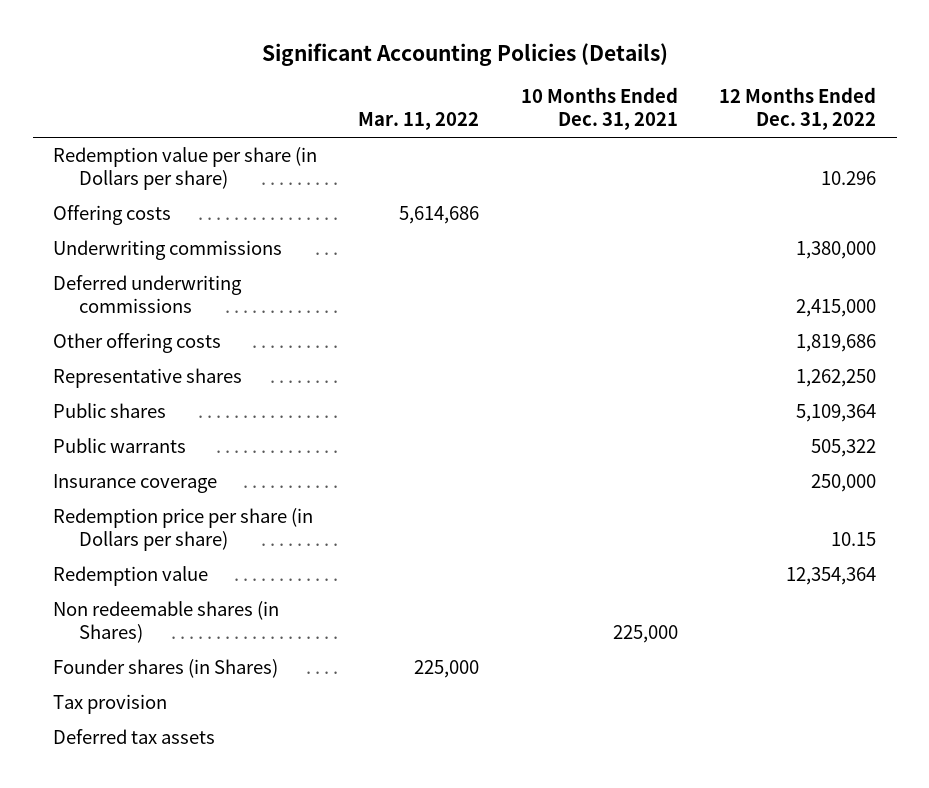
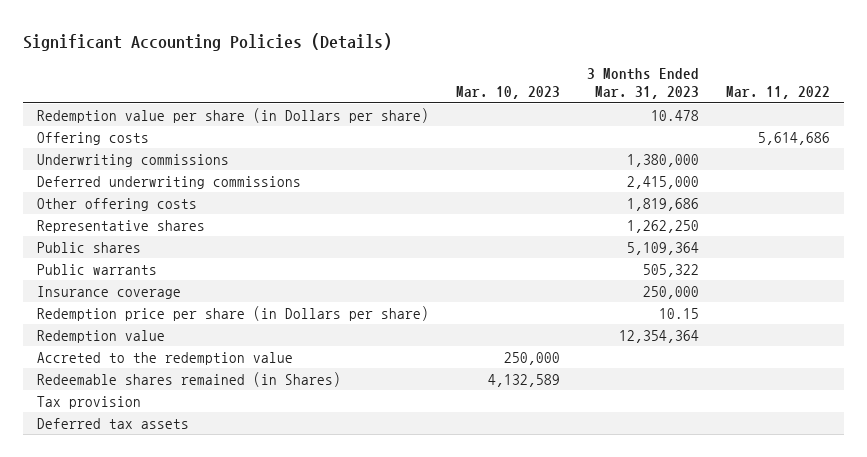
[520,87,678,131] 10 Months Ended Dec. 31, 2021 -> none
[719,87,877,131] 12 Months Ended Dec. 31, 2022 -> none
none -> [455,86,560,100] Mar. 10, 2023
none -> [586,68,699,100] 3 Months Ended Mar. 31, 2023
[53,659,279,679] Founder shares (in Shares) -> none
none -> [36,352,293,366] Accreted to the redemption value
[53,601,280,644] Non redeemable shares (in Shares) -> [36,372,341,388] Redeemable shares remained (in Shares)

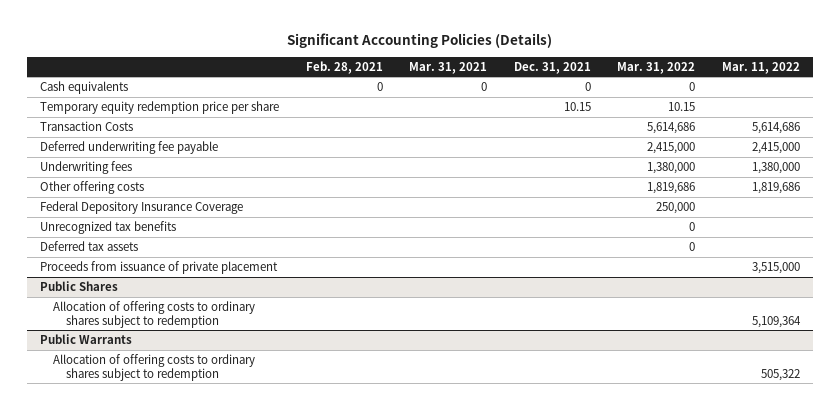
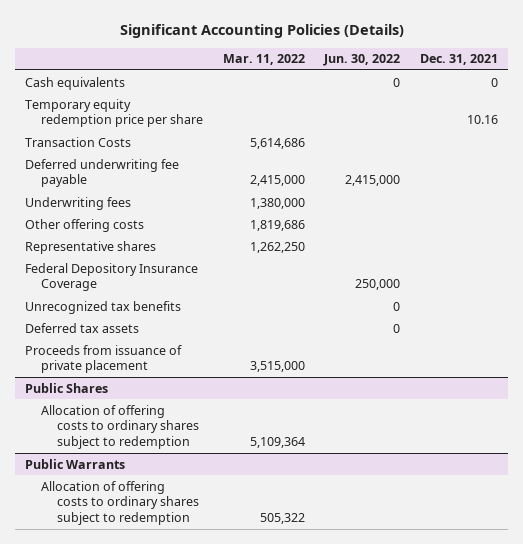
[305,60,383,74] Feb. 28, 2021 -> none
[409,61,488,74] Mar. 31, 2021 -> none
[617,61,696,74] Mar. 31, 2022 -> none
none -> [323,54,401,67] Jun. 30, 2022
[563,102,591,112] 10.15 -> [467,115,499,125] 10.16
none -> [25,240,157,254] Representative shares

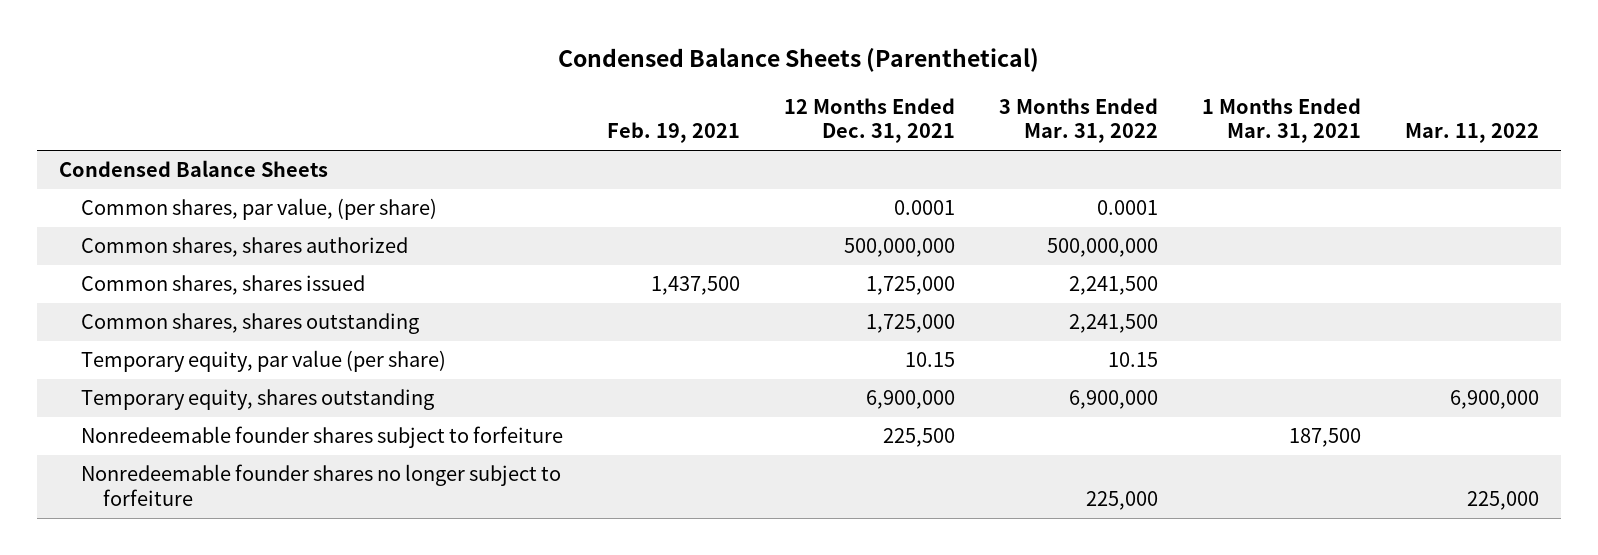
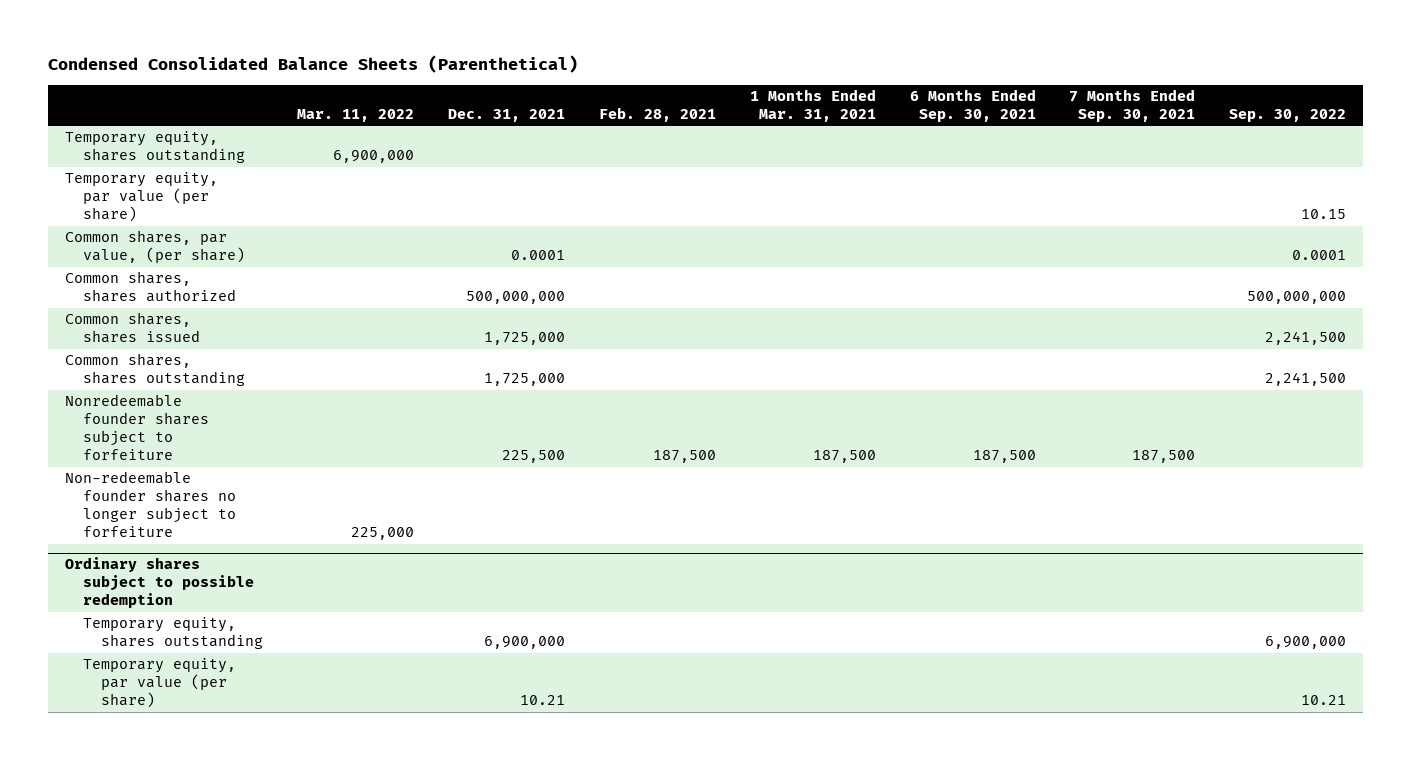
[557,48,1039,73] Condensed Balance Sheets (Parenthetical) -> [48,55,579,74] Condensed Consolidated Balance Sheets (Parenthetical)
[606,122,740,144] Feb. 19, 2021 -> none
[783,97,955,144] 12 Months Ended Dec. 31, 2021 -> none
[999,97,1159,144] 3 Months Ended Mar. 31, 2022 -> none
none -> [447,108,565,122] Dec. 31, 2021
none -> [598,106,716,122] Feb. 28, 2021
none -> [909,88,1036,122] 6 Months Ended Sep. 30, 2021
none -> [1069,88,1196,122] 7 Months Ended Sep. 30, 2021
none -> [1229,108,1347,122] Sep. 30, 2022
[58,160,328,178] Condensed Balance Sheets -> none
[80,389,434,411] Temporary equity, shares outstanding -> [65,131,245,164] Temporary equity, shares outstanding
[80,350,446,373] Temporary equity, par value (per share) -> [65,172,219,223] Temporary equity, par value (per share)
[80,464,561,507] Nonredeemable founder shares no longer subject to forfeiture -> [65,471,236,538] Non-redeemable founder shares no longer subject to forfeiture
none -> [65,557,254,609] Ordinary shares subject to possible redemption
none -> [82,617,263,650] Temporary equity, shares outstanding
none -> [82,658,236,709] Temporary equity, par value (per share)

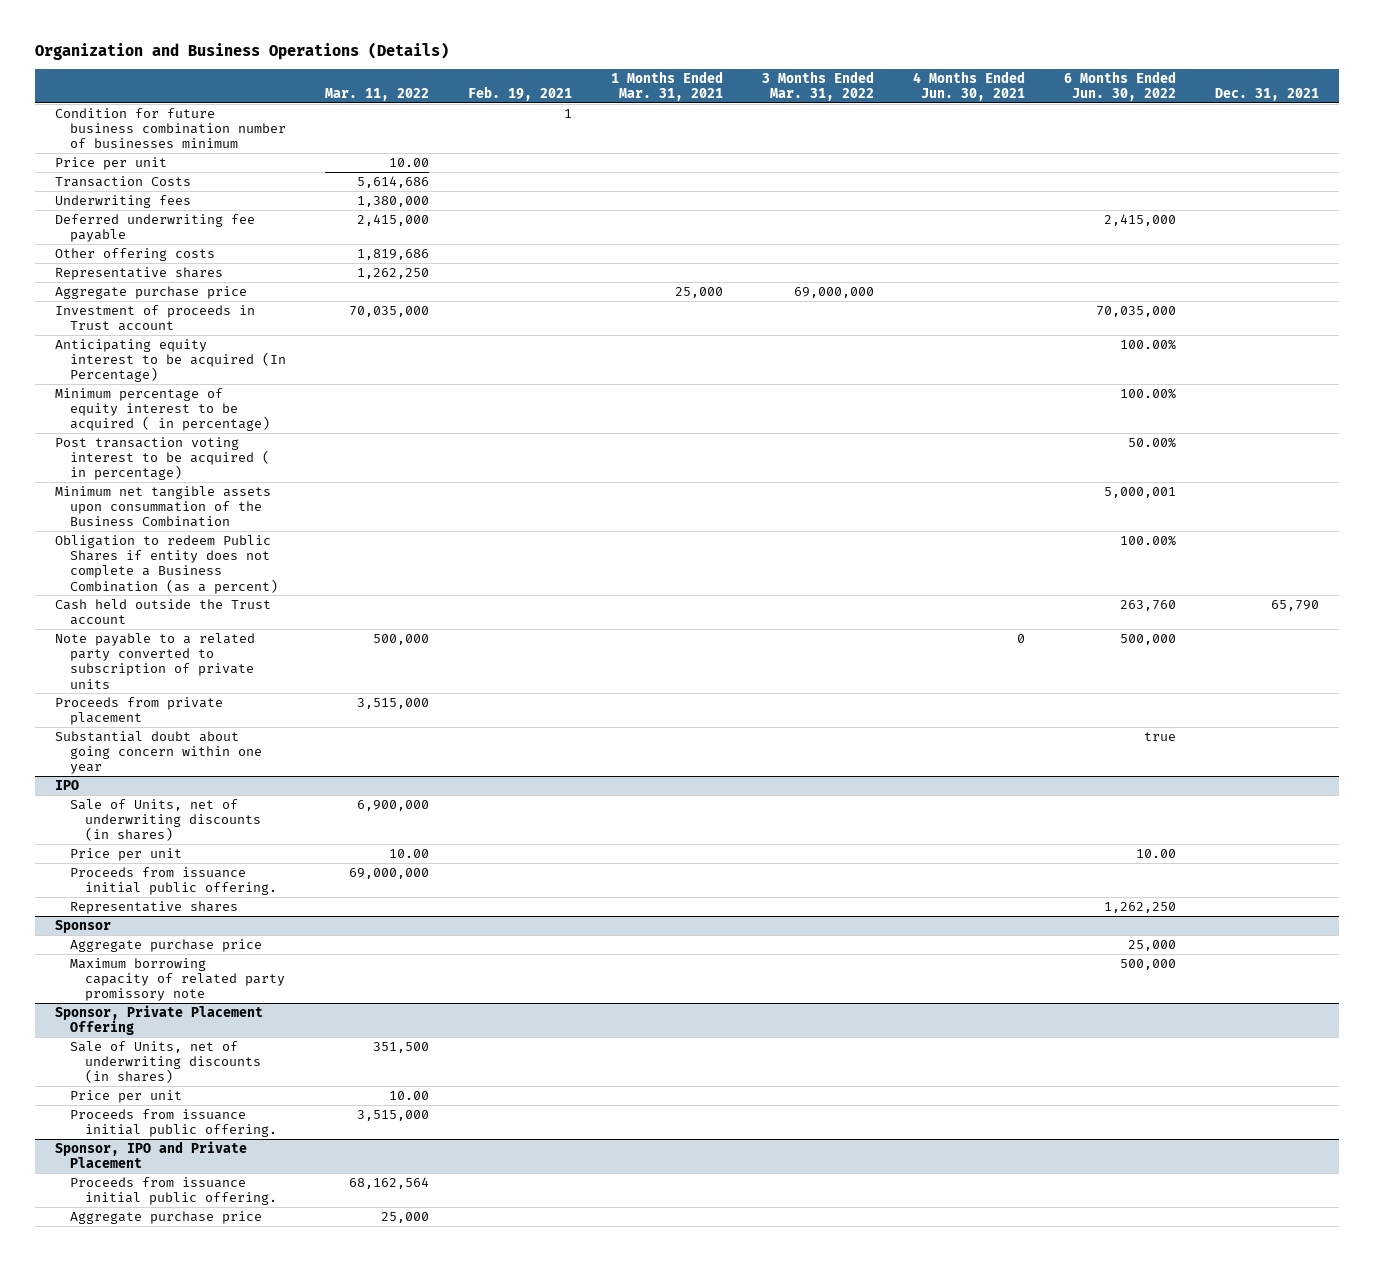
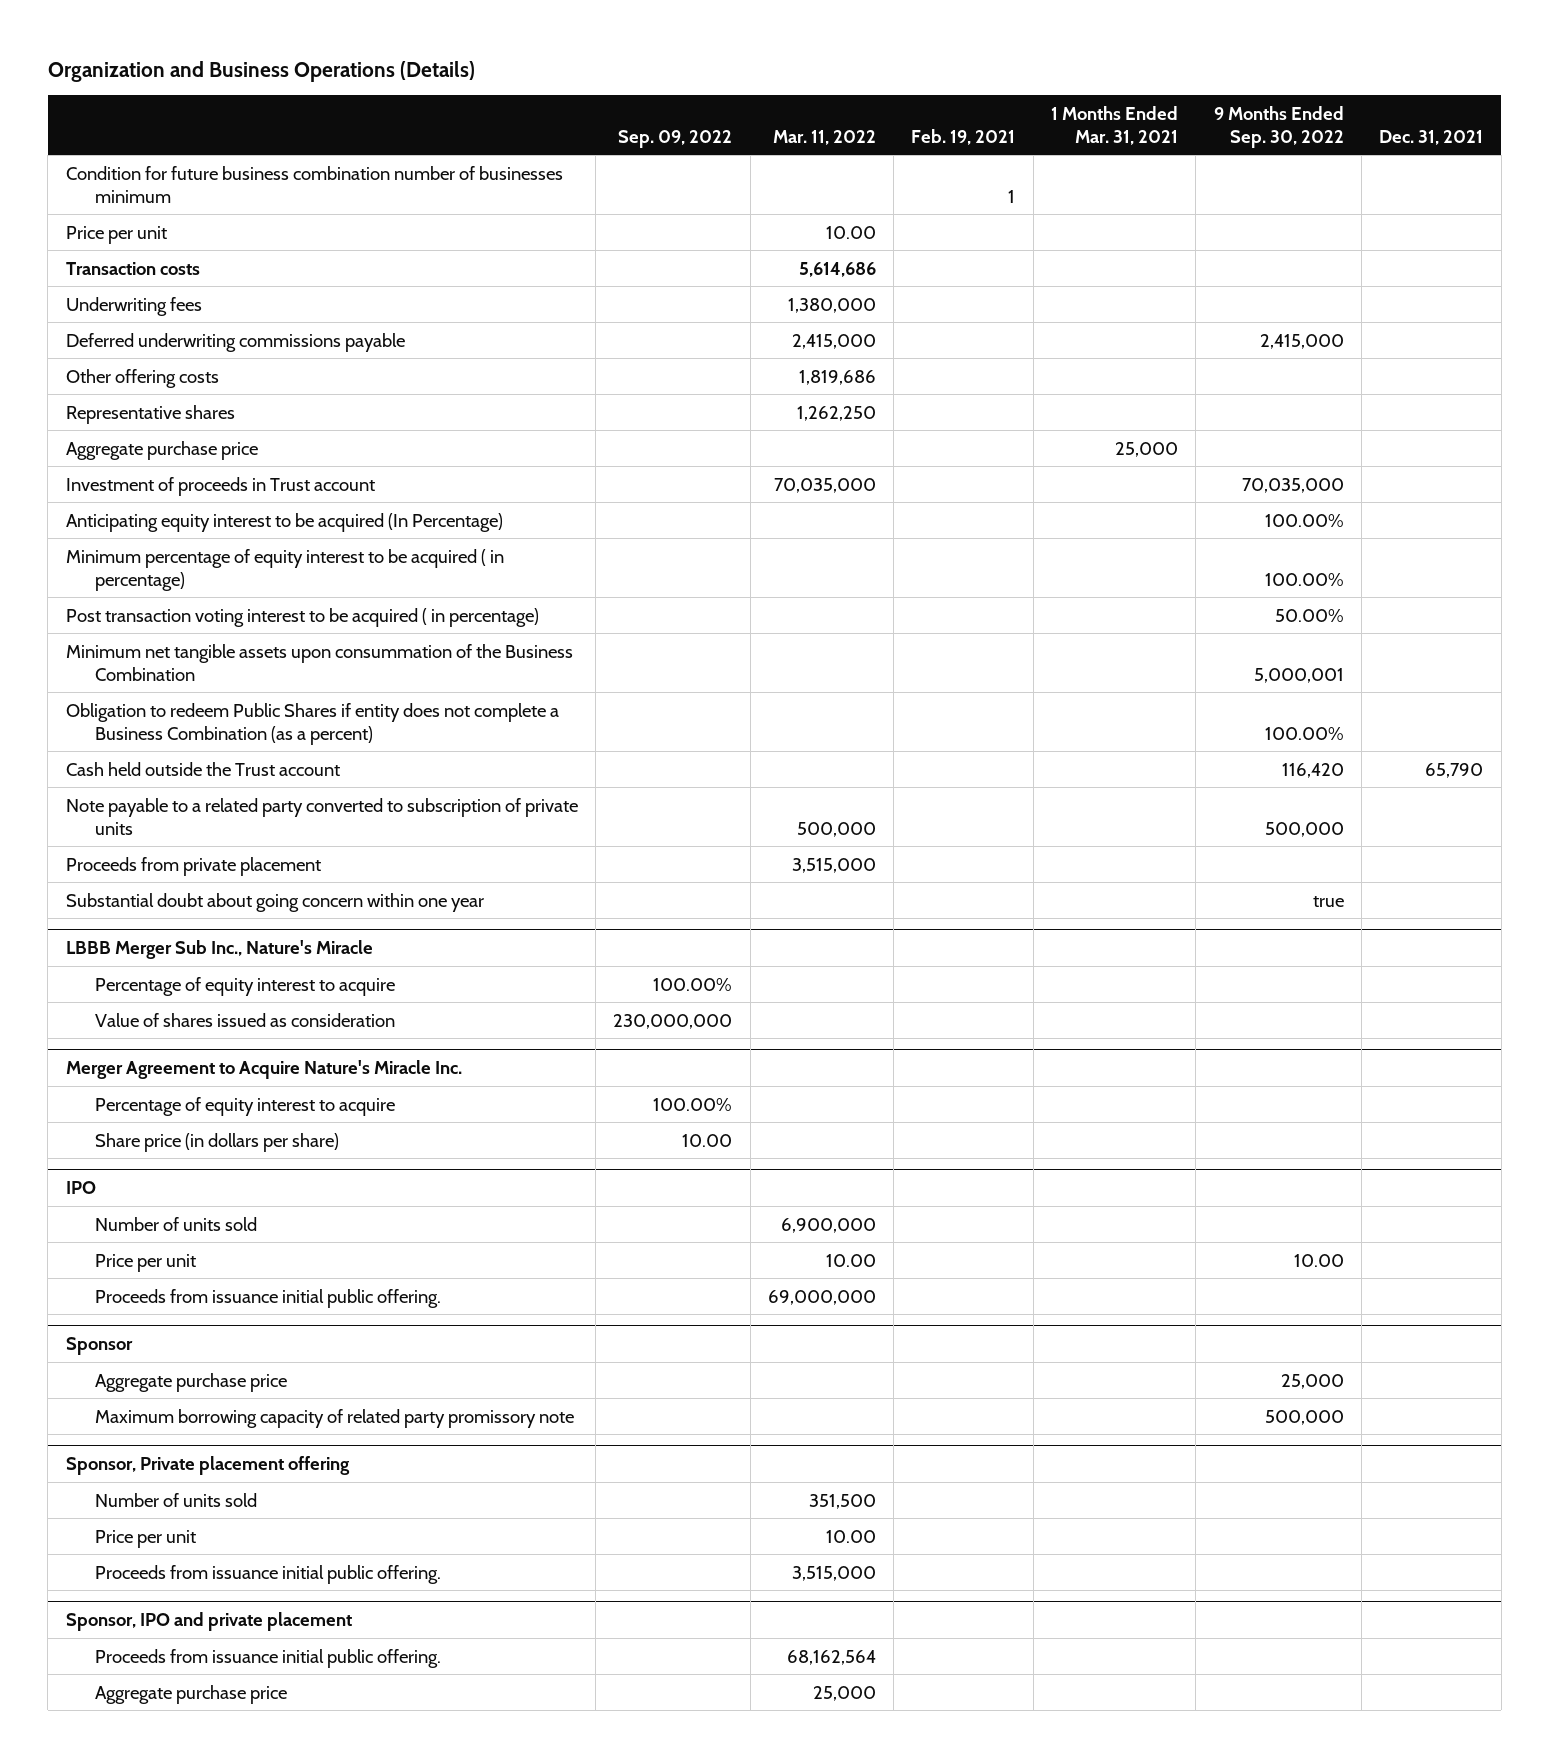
[762,70,875,101] 3 Months Ended Mar. 31, 2022 -> none
[913,70,1026,101] 4 Months Ended Jun. 30, 2021 -> none
[1064,70,1177,101] 6 Months Ended Jun. 30, 2022 -> none
none -> [618,129,733,148] Sep. 09, 2022
none -> [1213,105,1344,148] 9 Months Ended Sep. 30, 2022
[54,175,191,187] Transaction Costs -> [65,261,200,275] Transaction costs
[54,213,255,243] Deferred underwriting fee payable -> [65,332,405,352] Deferred underwriting commissions payable
none -> [65,940,373,960] LBBB Merger Sub Inc., Nature's Miracle
none -> [94,976,395,996] Percentage of equity interest to acquire
none -> [94,1012,395,1027] Value of shares issued as consideration
none -> [65,1060,462,1080] Merger Agreement to Acquire Nature's Miracle Inc.
none -> [94,1096,395,1116] Percentage of equity interest to acquire
none -> [94,1132,339,1152] Share price (in dollars per share)
[70,798,262,842] Sale of Units, net of underwriting discounts (in shares) -> [94,1216,257,1231] Number of units sold
[70,900,239,914] Representative shares -> none
[54,1004,263,1036] Sponsor, Private Placement Offering -> [65,1456,350,1476] Sponsor, Private placement offering
[70,1040,262,1084] Sale of Units, net of underwriting discounts (in shares) -> [94,1492,257,1507] Number of units sold
[54,1140,247,1169] Sponsor, IPO and Private Placement -> [65,1612,352,1632] Sponsor, IPO and private placement

